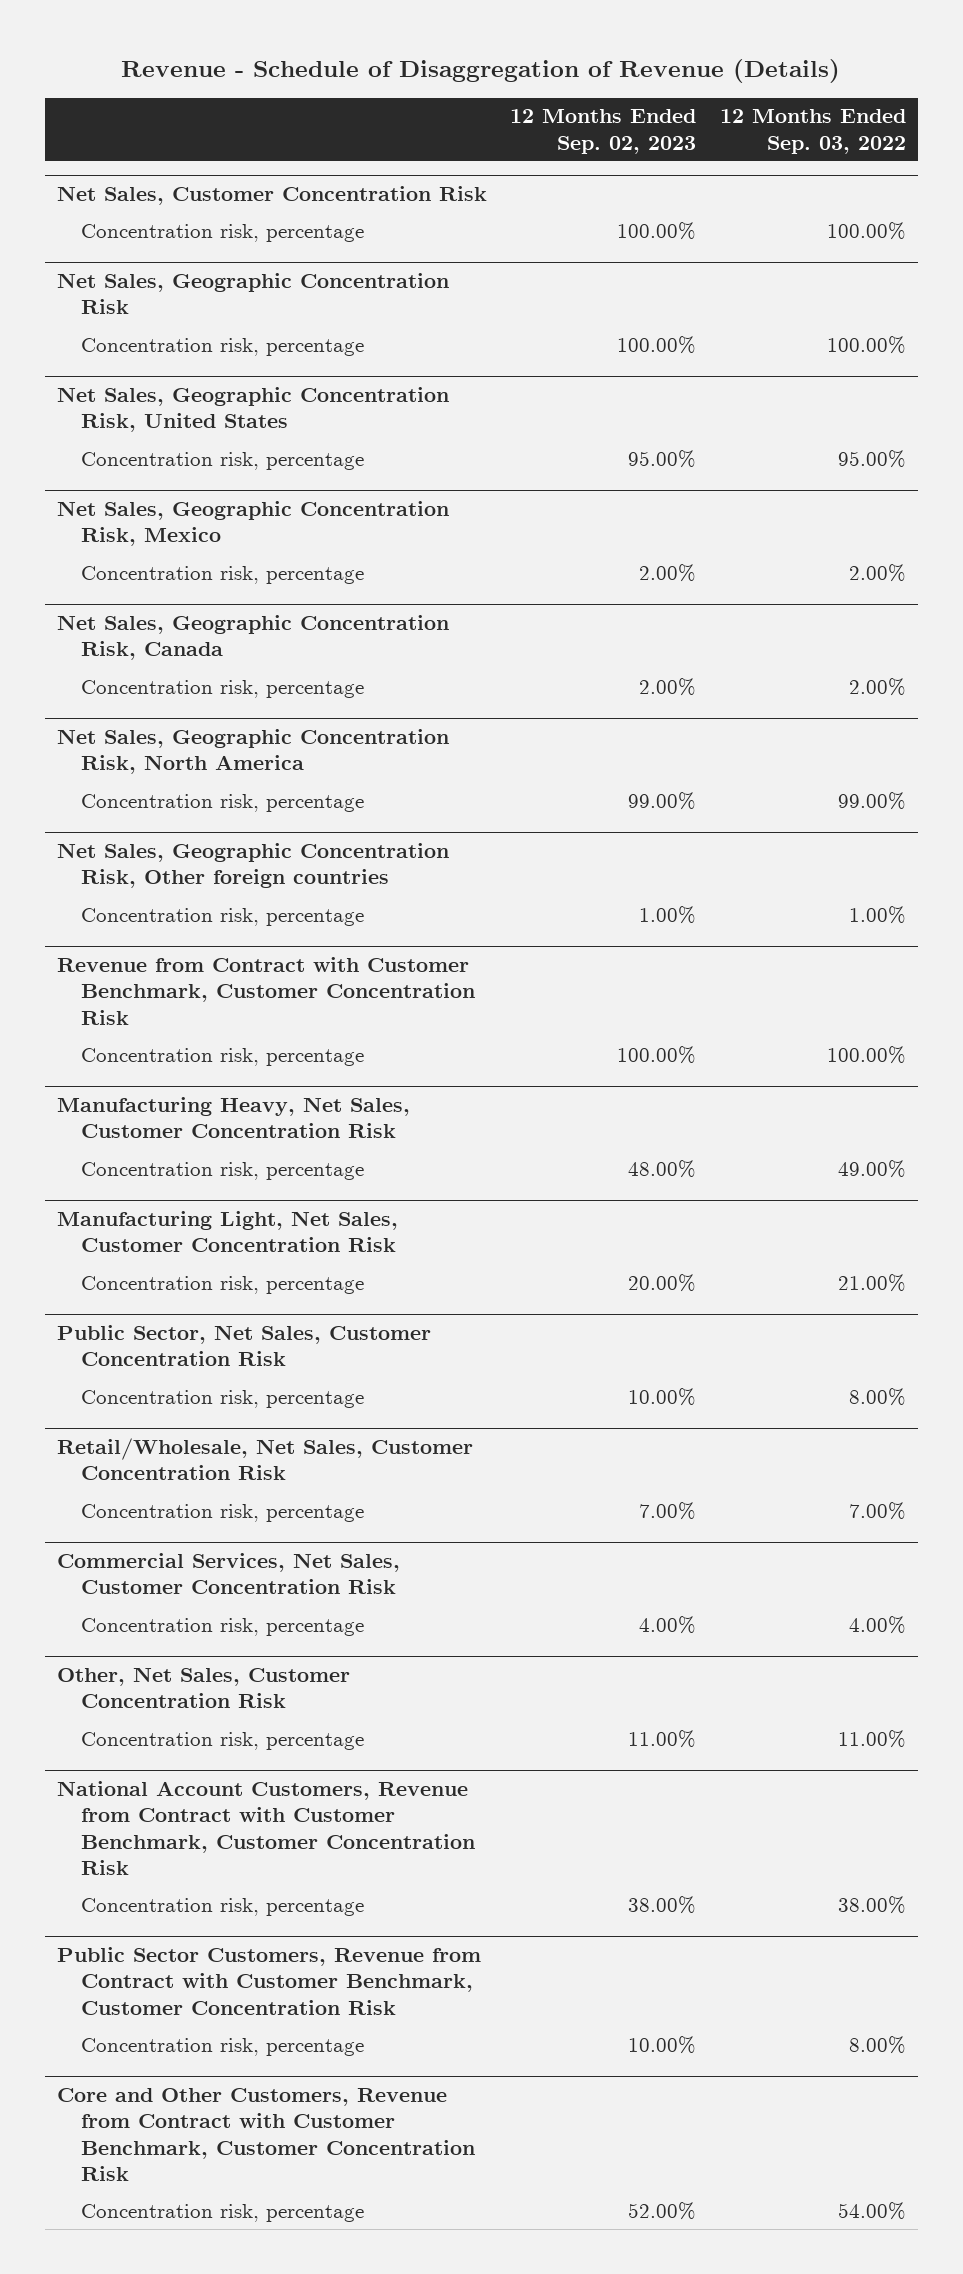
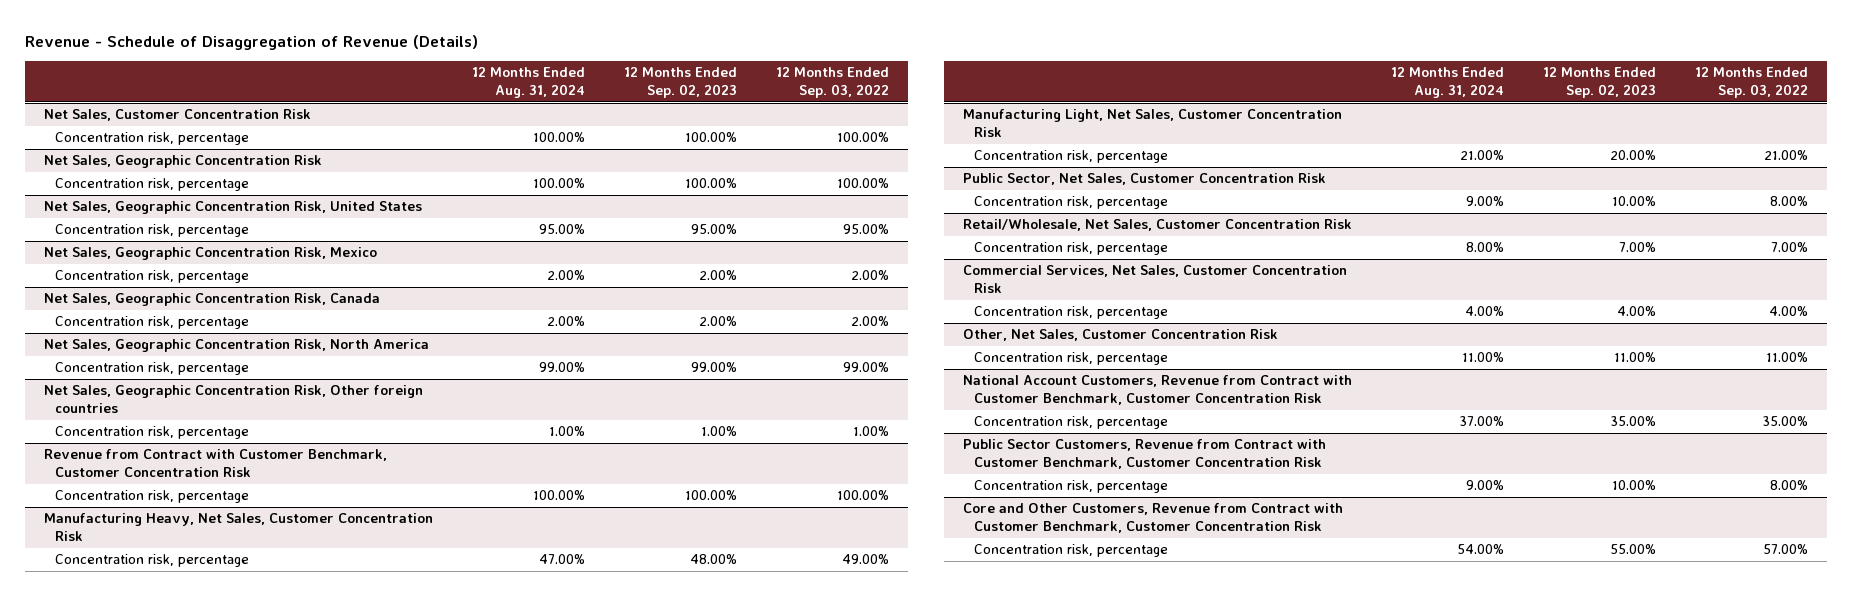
none -> [472,67,586,99] 12 Months Ended Aug. 31, 2024
[628,1895,697,1914] 38.00% -> [1610,416,1657,427] 35.00%
[838,1895,907,1914] 38.00% -> [1761,416,1808,427] 35.00%
[628,2201,697,2220] 52.00% -> [1610,544,1657,555] 55.00%
[838,2201,907,2220] 54.00% -> [1762,544,1808,555] 57.00%

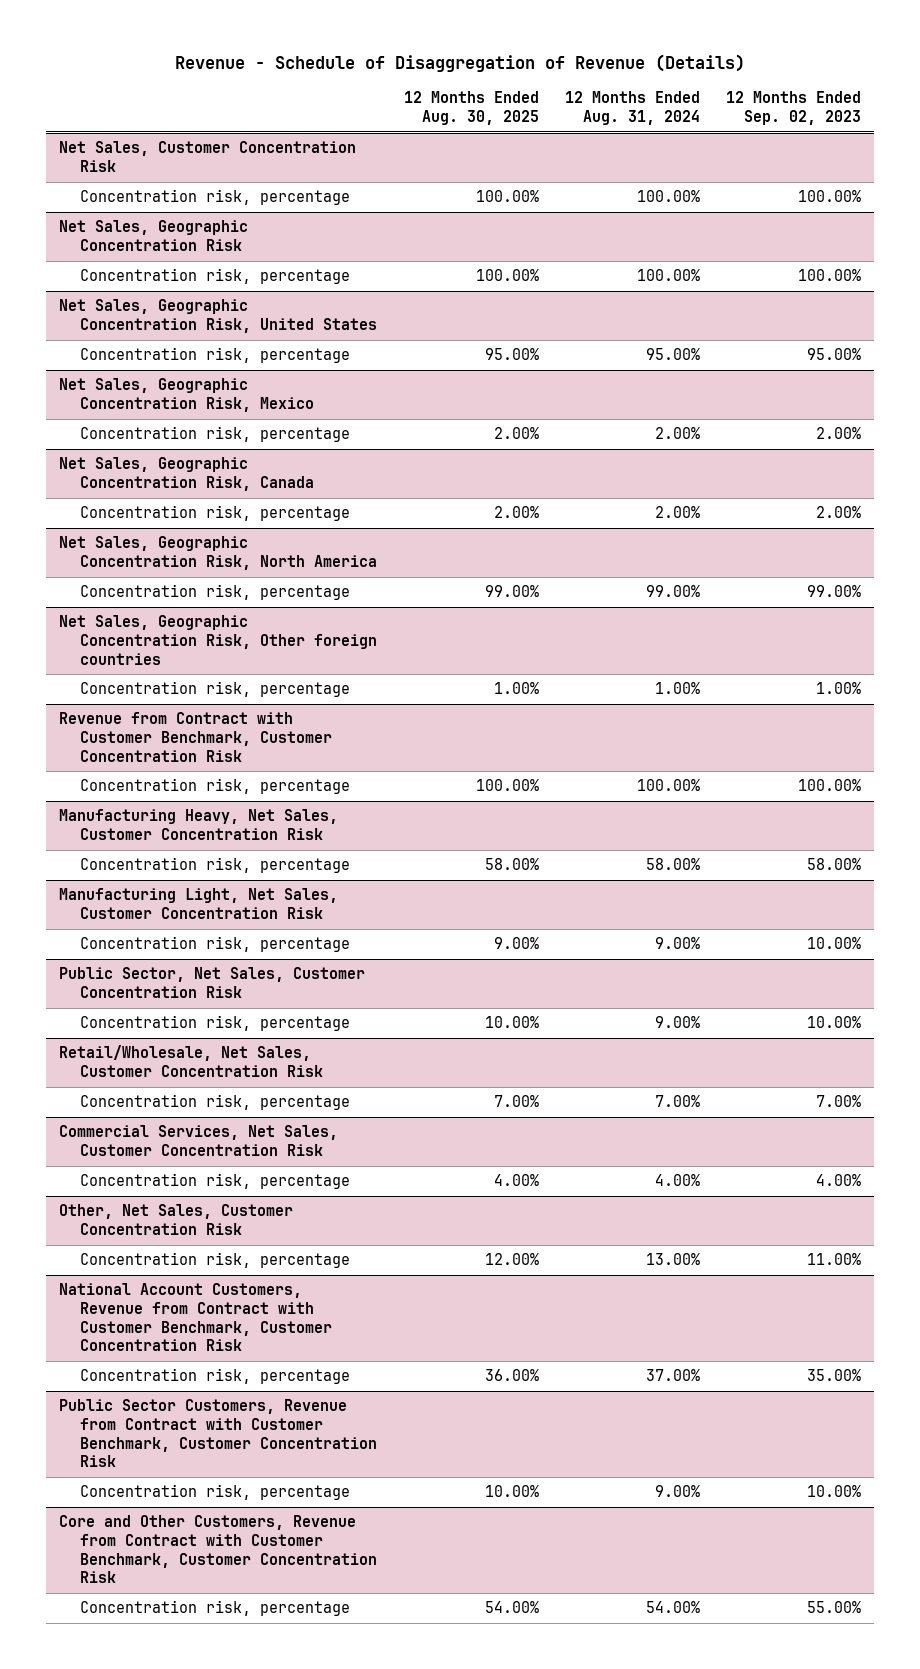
[775,67,889,99] 12 Months Ended Sep. 03, 2022 -> none
none -> [403,91,539,126] 12 Months Ended Aug. 30, 2025
[539,554,586,565] 47.00% -> [645,858,700,871] 58.00%
[689,554,737,565] 48.00% -> [807,858,862,871] 58.00%
[1460,150,1505,161] 21.00% -> [654,937,700,950] 9.00%
[1610,150,1657,161] 20.00% -> [807,937,862,950] 10.00%
[1466,242,1505,253] 8.00% -> [654,1095,700,1108] 7.00%
[1462,352,1505,363] 11.00% -> [645,1253,700,1266] 13.00%

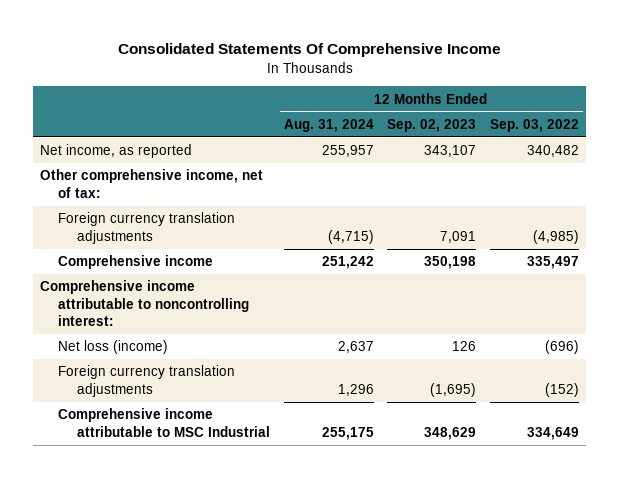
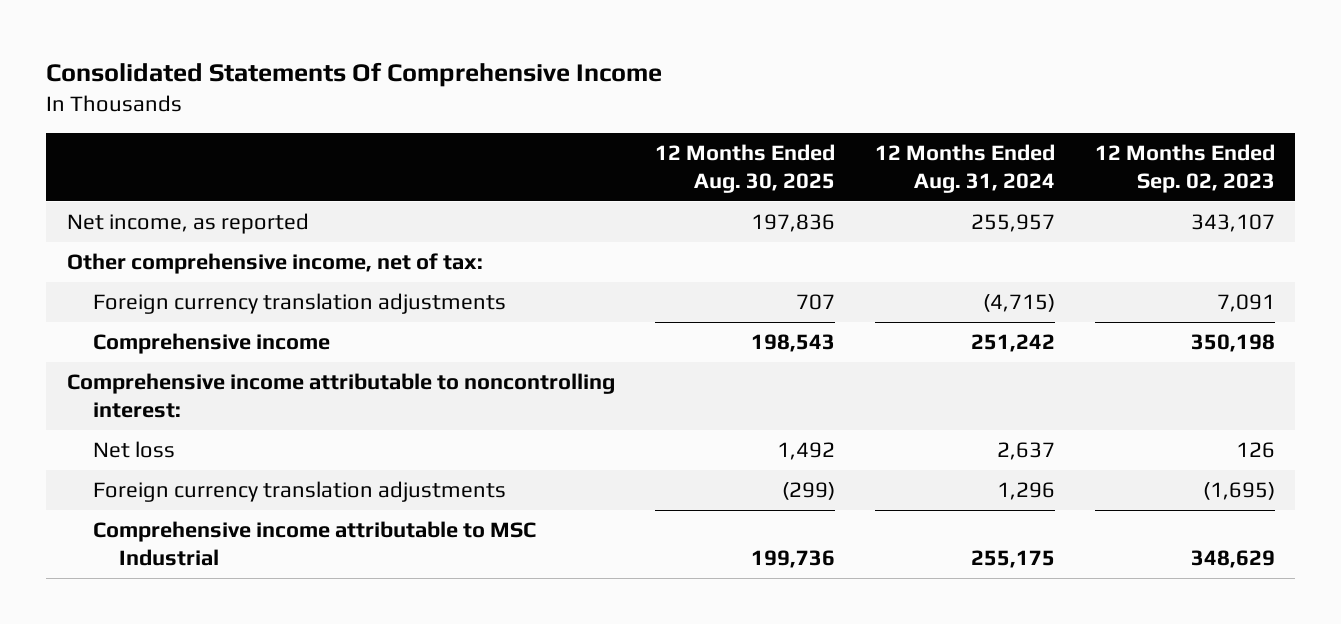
[490,119,580,133] Sep. 03, 2022 -> none
none -> [654,144,835,193] 12 Months Ended Aug. 30, 2025
[58,340,169,355] Net loss (income) -> [92,441,175,459] Net loss

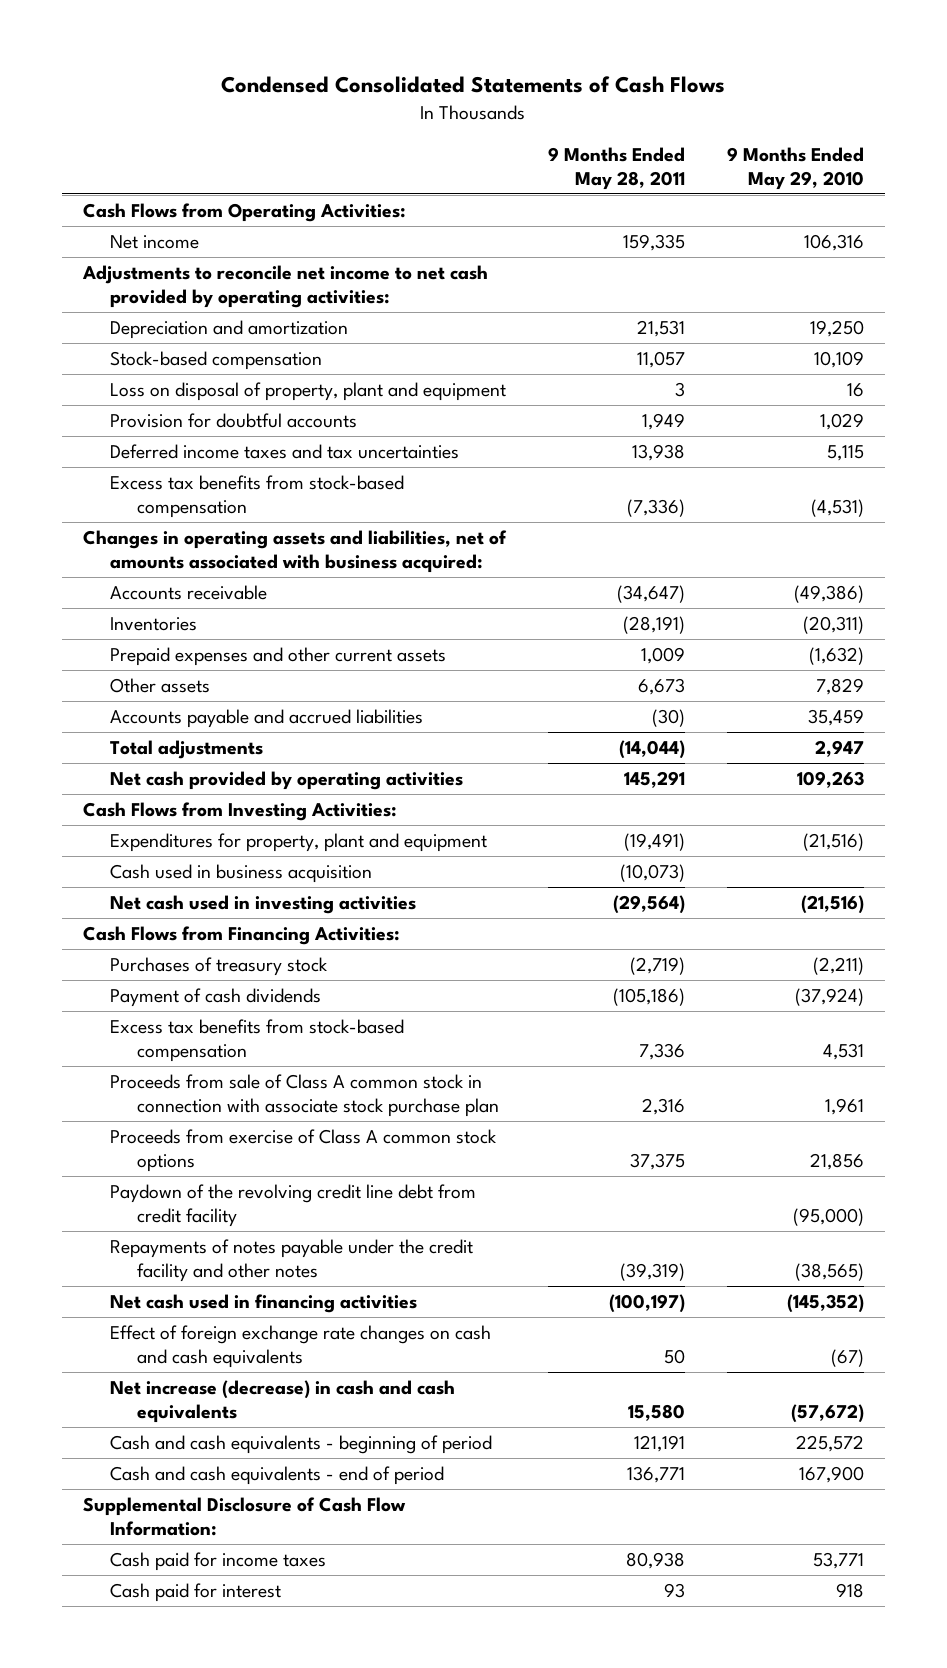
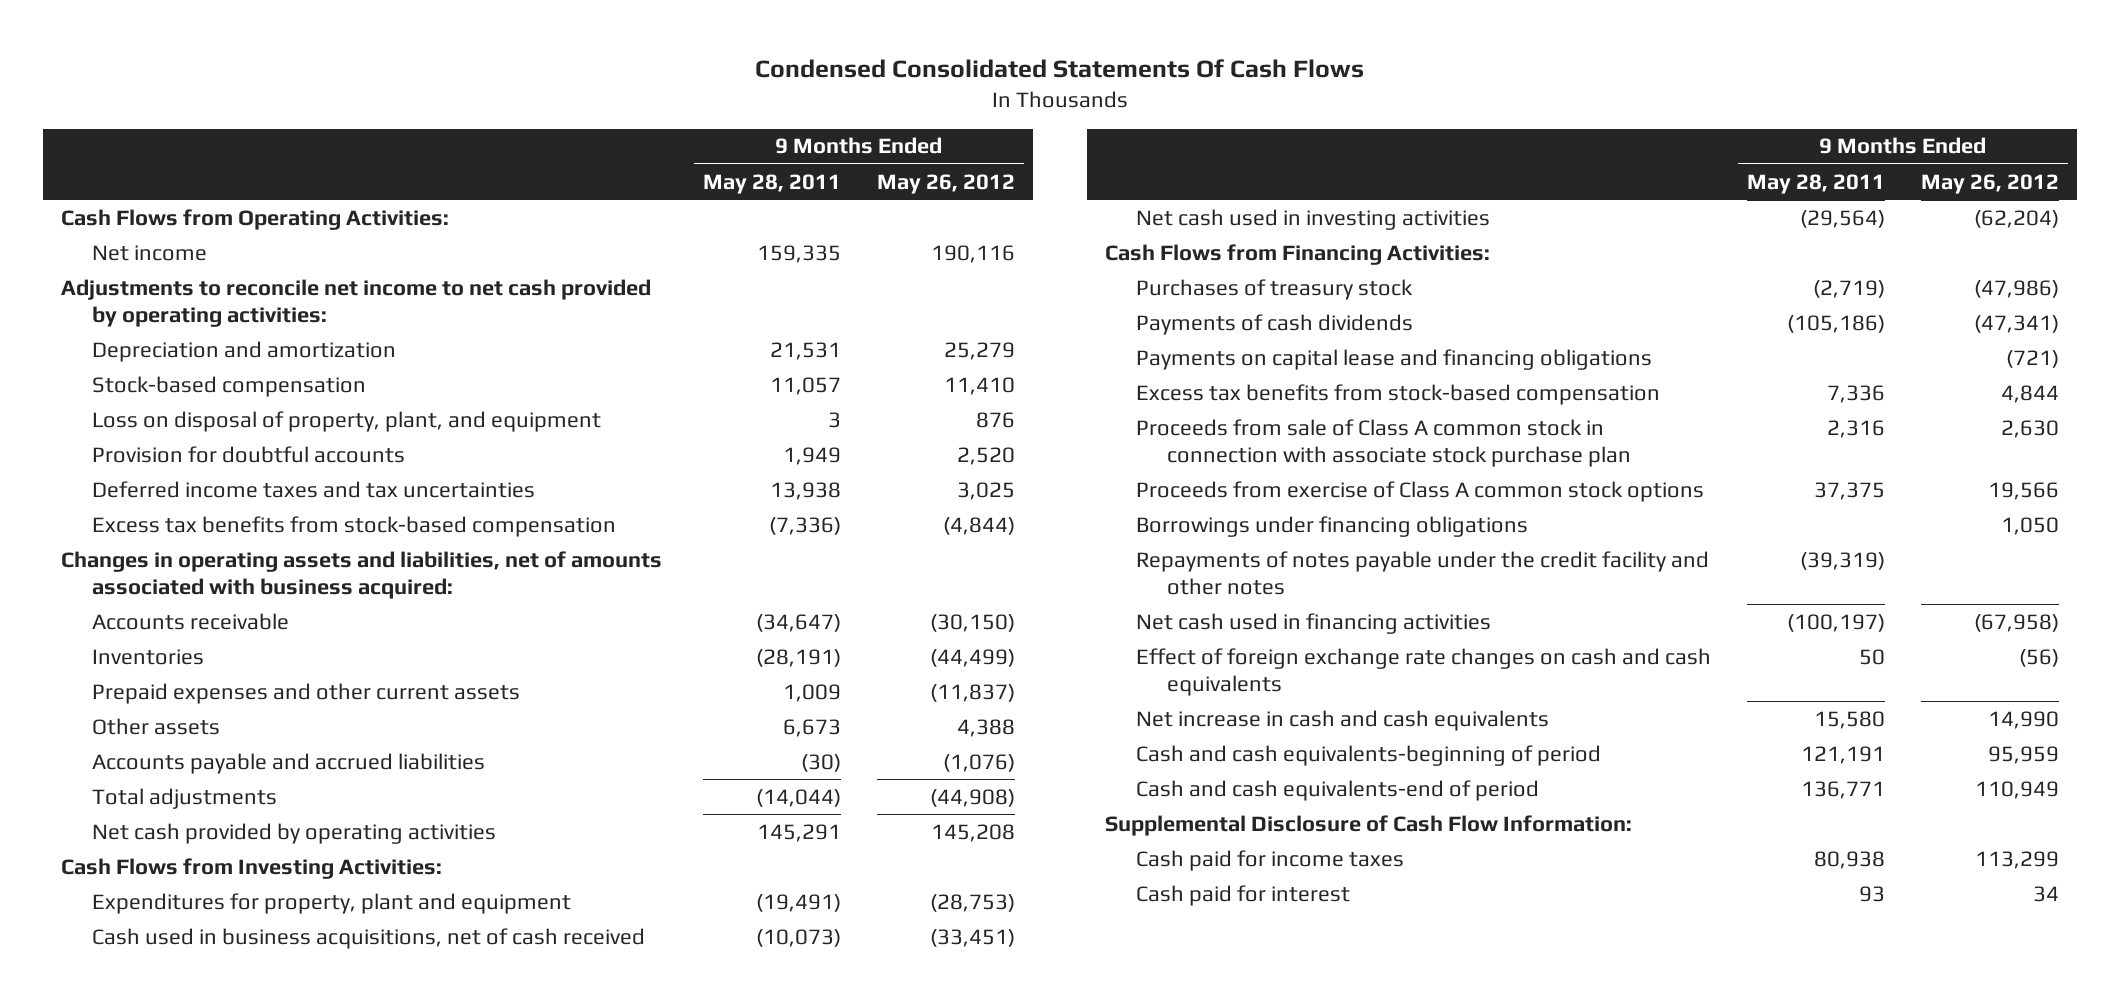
[221,76,726,94] Condensed Consolidated Statements of Cash Flows -> [755,59,1365,79] Condensed Consolidated Statements Of Cash Flows
[726,146,864,190] 9 Months Ended May 29, 2010 -> none
none -> [876,173,1015,194] May 26, 2012
[109,382,506,402] Loss on disposal of property, plant and equipment -> [92,410,602,432] Loss on disposal of property, plant, and equipment
[109,864,372,884] Cash used in business acquisition -> [92,927,646,949] Cash used in business acquisitions, net of cash received
[109,988,321,1008] Payment of cash dividends -> [1136,313,1414,335] Payments of cash dividends
none -> [1136,348,1653,370] Payments on capital lease and financing obligations
[109,1184,476,1228] Paydown of the revolving credit line debt from credit facility -> none
none -> [1136,515,1529,537] Borrowings under financing obligations
[109,1380,455,1424] Net increase (decrease) in cash and cash equivalents -> [1136,709,1550,731] Net increase in cash and cash equivalents
[109,1435,492,1455] Cash and cash equivalents - beginning of period -> [1136,744,1602,766] Cash and cash equivalents-beginning of period
[109,1466,444,1486] Cash and cash equivalents - end of period -> [1136,779,1540,801] Cash and cash equivalents-end of period

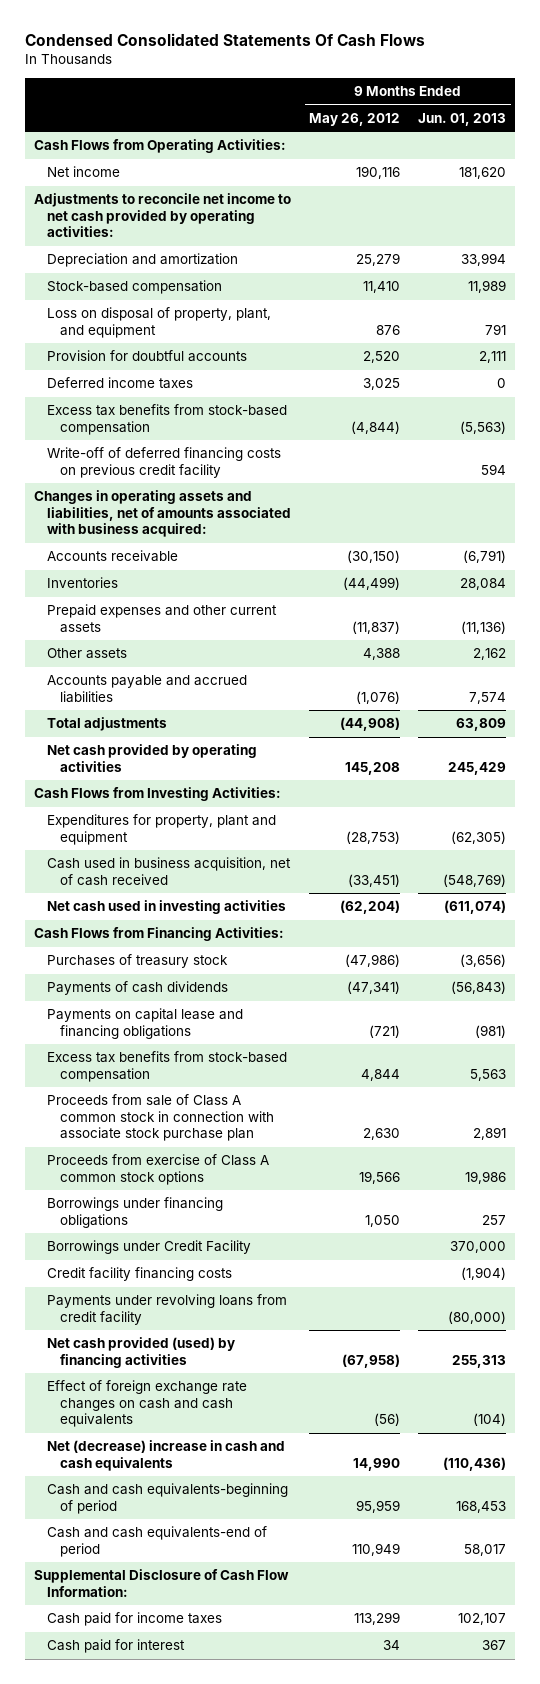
[703,173,842,194] May 28, 2011 -> none
none -> [418,112,507,126] Jun. 01, 2013
[92,480,536,498] Deferred income taxes and tax uncertainties -> [47,377,194,390] Deferred income taxes
none -> [47,447,282,478] Write-off of deferred financing costs on previous credit facility
[92,927,646,949] Cash used in business acquisitions, net of cash received -> [47,857,292,886] Cash used in business acquisition, net of cash received
[1136,550,1710,595] Repayments of notes payable under the credit facility and other notes -> none
none -> [47,1240,252,1255] Borrowings under Credit Facility
none -> [47,1267,233,1282] Credit facility financing costs
none -> [47,1294,288,1325] Payments under revolving loans from credit facility
[1136,612,1492,634] Net cash used in financing activities -> [47,1337,236,1368] Net cash provided (used) by financing activities
[1136,709,1550,731] Net increase in cash and cash equivalents -> [47,1440,286,1471] Net (decrease) increase in cash and cash equivalents

